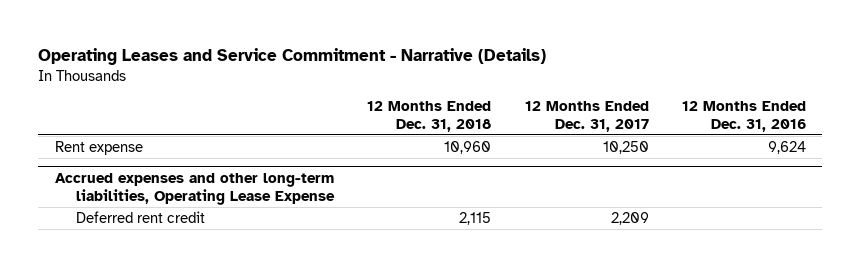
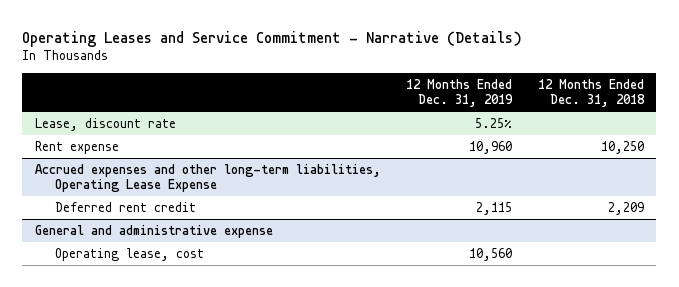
[524,101,649,133] 12 Months Ended Dec. 31, 2017 -> none
[681,101,806,133] 12 Months Ended Dec. 31, 2016 -> none
none -> [406,78,514,107] 12 Months Ended Dec. 31, 2019
none -> [35,118,177,132] Lease, discount rate
[444,140,492,154] 10,960 -> [600,141,644,155] 10,250
[459,211,492,225] 2,115 -> [607,202,644,216] 2,209
none -> [35,225,274,239] General and administrative expense
none -> [55,248,205,262] Operating lease, cost

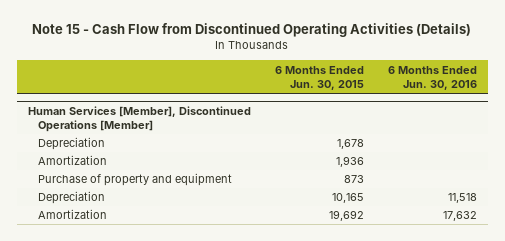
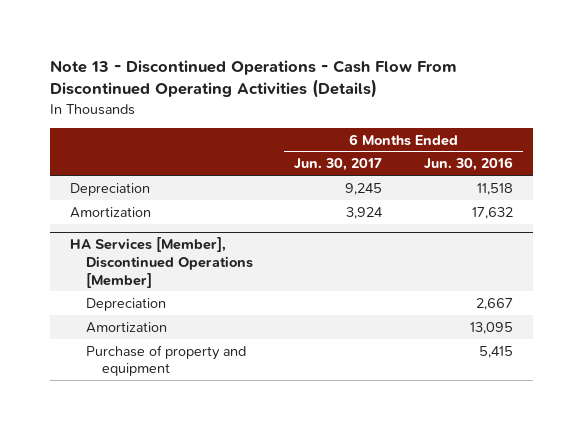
[32,23,472,38] Note 15 - Cash Flow from Discontinued Operating Activities (Details) -> [49,59,457,99] Note 13 - Discontinued Operations - Cash Flow From Discontinued Operating Activities (Details)
[274,65,364,91] 6 Months Ended Jun. 30, 2015 -> none
none -> [294,158,383,172] Jun. 30, 2017
[28,105,252,133] Human Services [Member], Discontinued Operations [Member] -> none
[38,137,106,151] Depreciation -> none
[38,155,108,166] Amortization -> none
[38,173,233,187] Purchase of property and equipment -> none
none -> [70,237,254,288] HA Services [Member], Discontinued Operations [Member]
none -> [86,297,167,311] Depreciation
none -> [86,321,168,333] Amortization
none -> [86,344,247,377] Purchase of property and equipment

